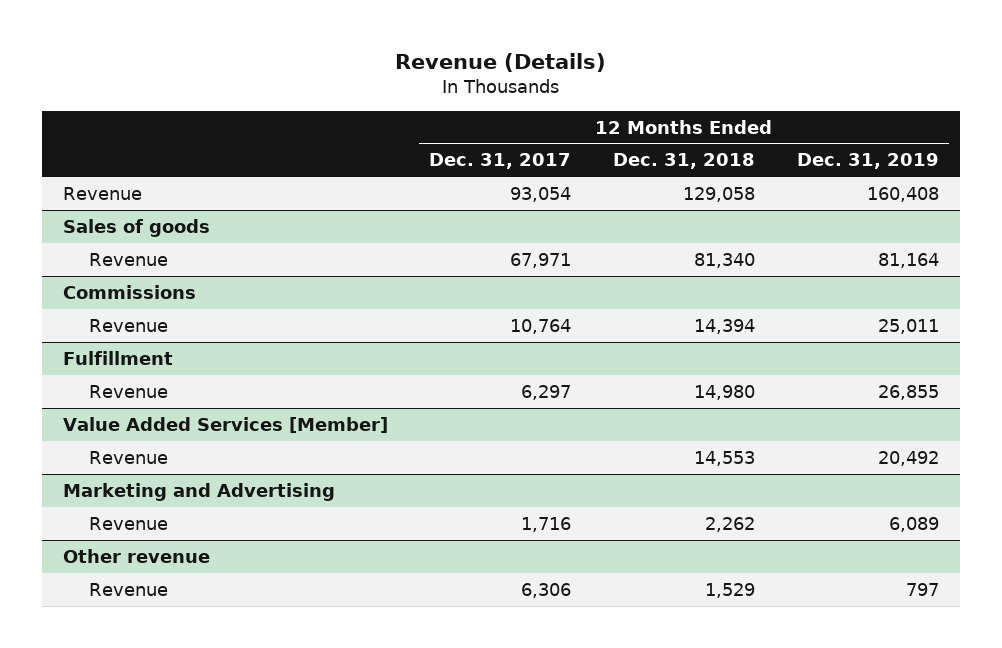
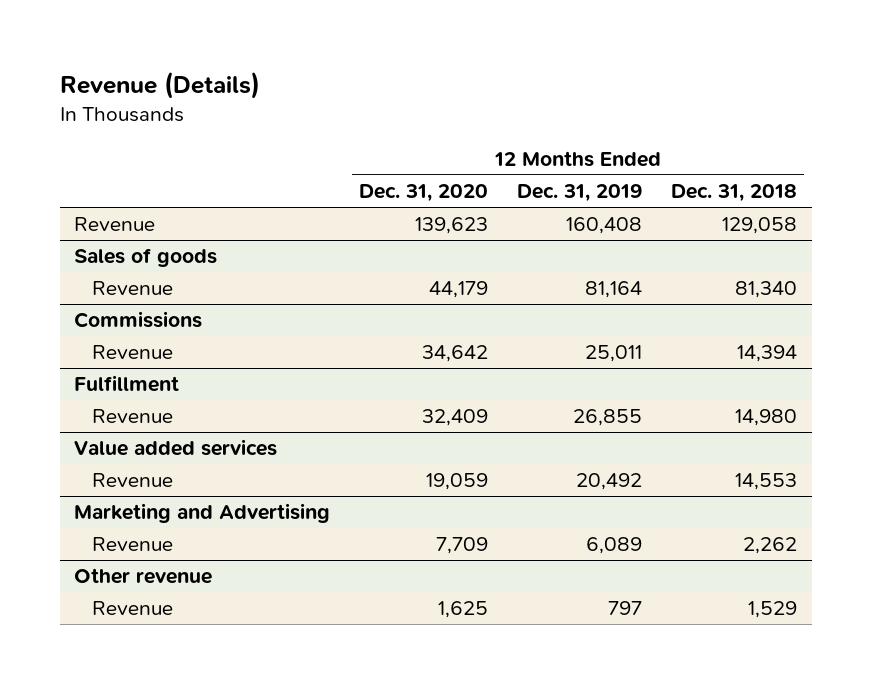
[429,153,572,170] Dec. 31, 2017 -> none
none -> [359,184,489,203] Dec. 31, 2020
[62,416,388,433] Value Added Services [Member] -> [74,439,278,457] Value added services

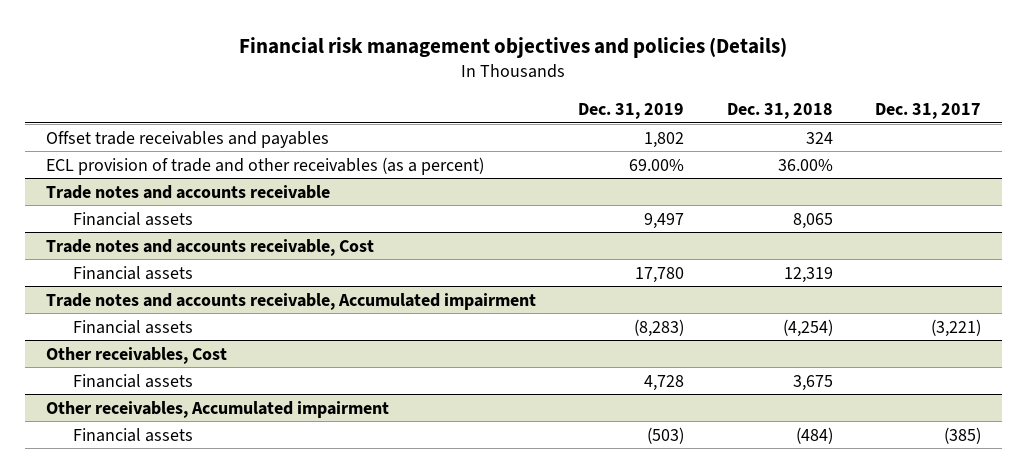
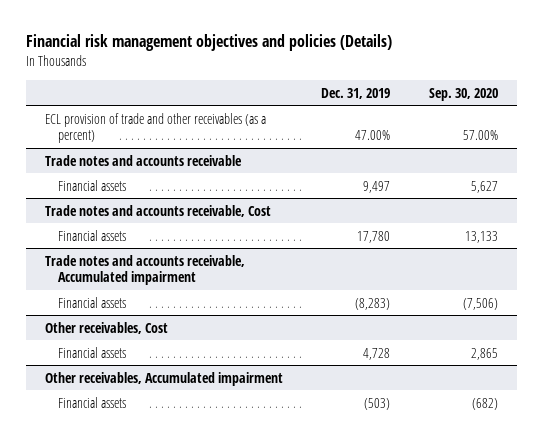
[726,102,833,119] Dec. 31, 2018 -> none
[875,102,982,119] Dec. 31, 2017 -> none
none -> [428,87,498,101] Sep. 30, 2020
[45,130,329,148] Offset trade receivables and payables -> none
[629,158,685,171] 69.00% -> [355,129,391,140] 47.00%

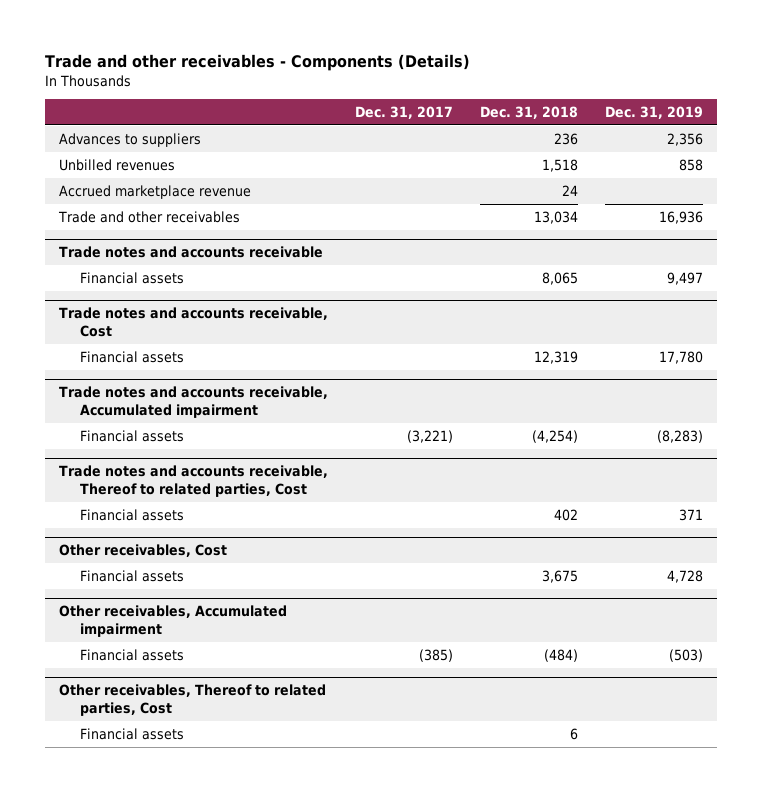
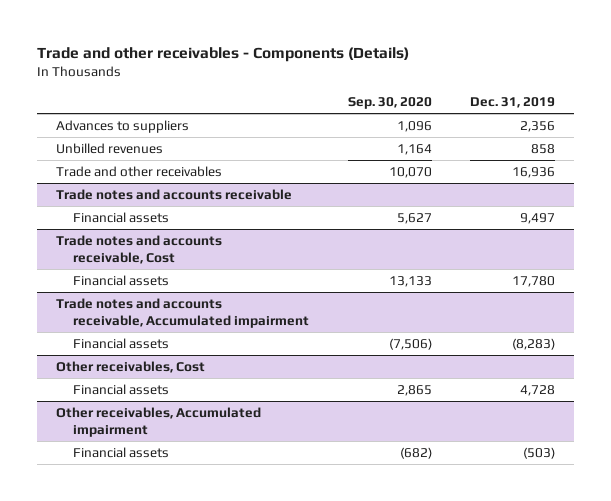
[355,106,454,120] Dec. 31, 2017 -> none
[480,106,579,120] Dec. 31, 2018 -> none
none -> [347,96,432,109] Sep. 30, 2020
[58,184,251,199] Accrued marketplace revenue -> none
[58,464,328,497] Trade notes and accounts receivable, Thereof to related parties, Cost -> none
[79,508,184,521] Financial assets -> none
[58,683,326,716] Other receivables, Thereof to related parties, Cost -> none
[79,727,184,740] Financial assets -> none

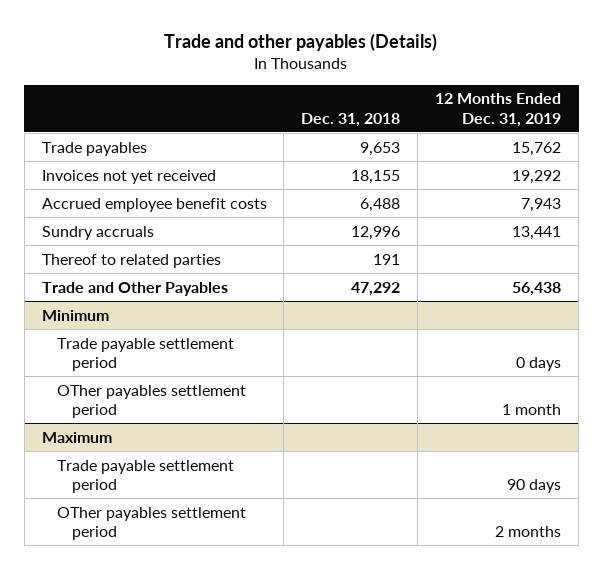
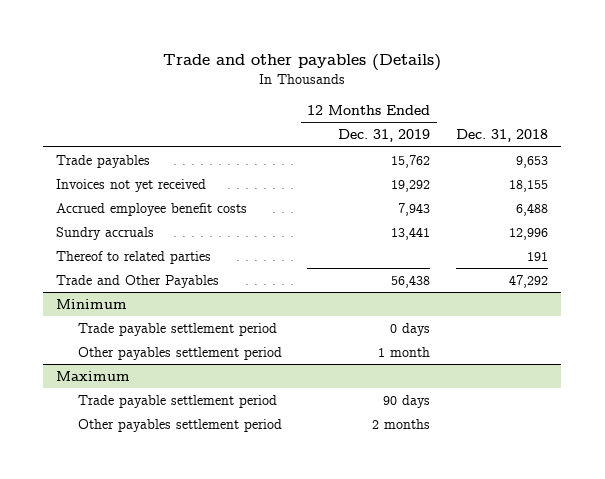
[56,384,246,418] OTher payables settlement period -> [77,346,282,360] Other payables settlement period
[56,506,246,540] OTher payables settlement period -> [77,418,282,432] Other payables settlement period

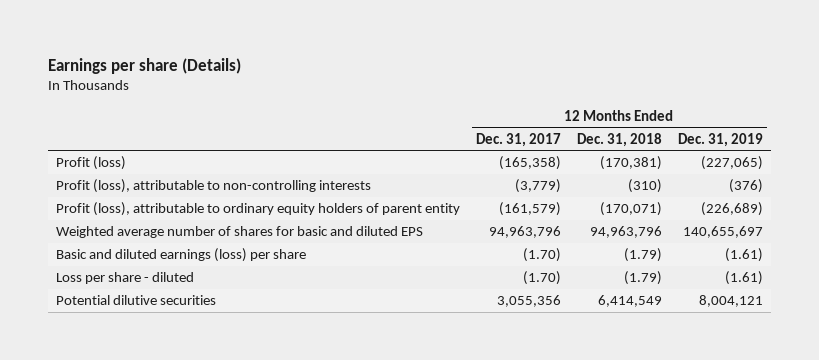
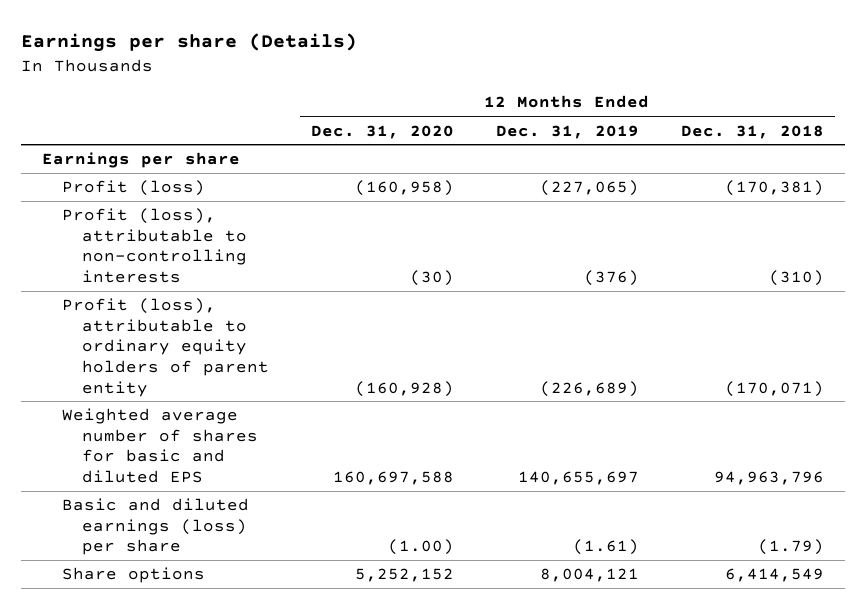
[475,132,561,147] Dec. 31, 2017 -> none
none -> [310,124,454,139] Dec. 31, 2020
none -> [41,152,240,169] Earnings per share
[55,272,194,285] Loss per share - diluted -> none
[55,295,216,306] Potential dilutive securities -> [61,567,205,584] Share options

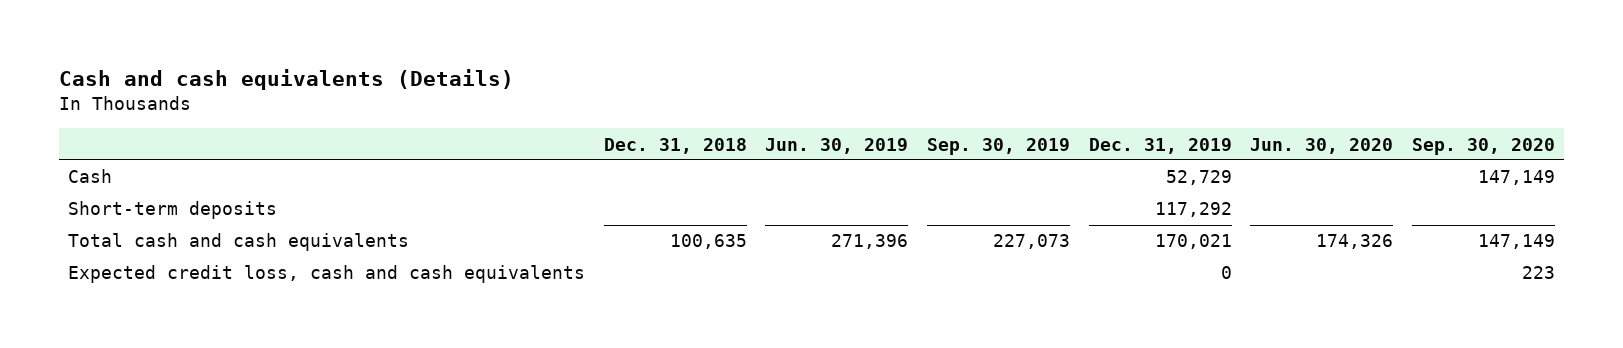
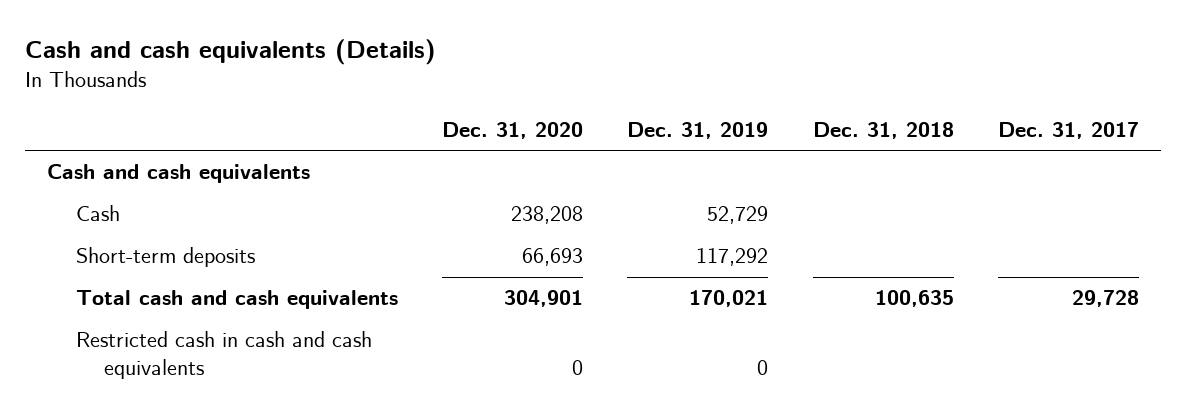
[765,137,909,154] Jun. 30, 2019 -> none
[926,137,1070,155] Sep. 30, 2019 -> none
[1250,137,1394,154] Jun. 30, 2020 -> none
[1411,137,1555,155] Sep. 30, 2020 -> none
none -> [442,121,584,139] Dec. 31, 2020
none -> [997,121,1139,139] Dec. 31, 2017
none -> [47,164,311,184] Cash and cash equivalents
[67,265,585,284] Expected credit loss, cash and cash equivalents -> none
none -> [75,331,372,379] Restricted cash in cash and cash equivalents

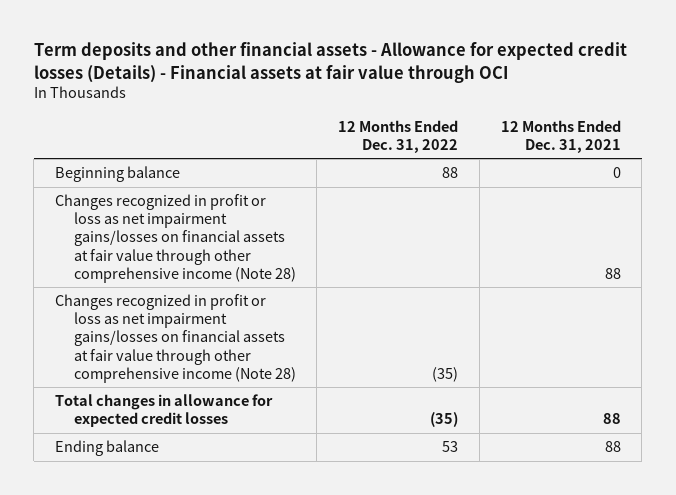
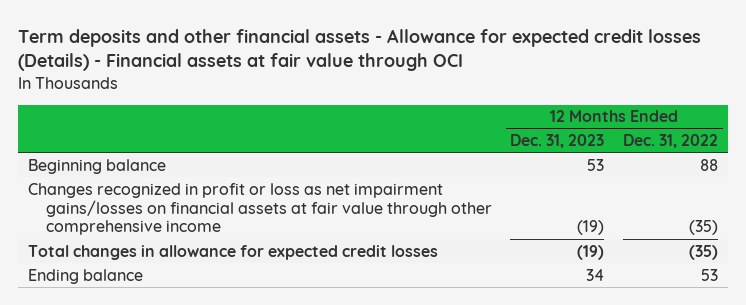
[500,119,621,153] 12 Months Ended Dec. 31, 2021 -> none
none -> [510,134,605,149] Dec. 31, 2023
[55,194,296,283] Changes recognized in profit or loss as net impairment gains/losses on financial assets at fair value through other comprehensive income (Note 28) -> none
[55,294,296,383] Changes recognized in profit or loss as net impairment gains/losses on financial assets at fair value through other comprehensive income (Note 28) -> [27,182,492,236] Changes recognized in profit or loss as net impairment gains/losses on financial assets at fair value through other comprehensive income

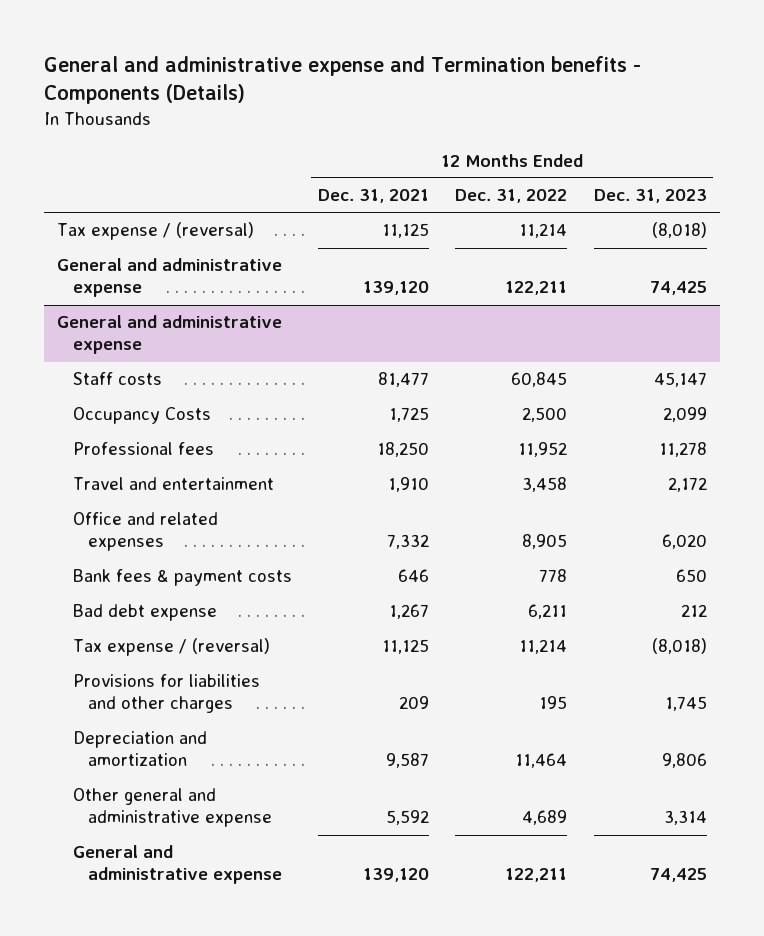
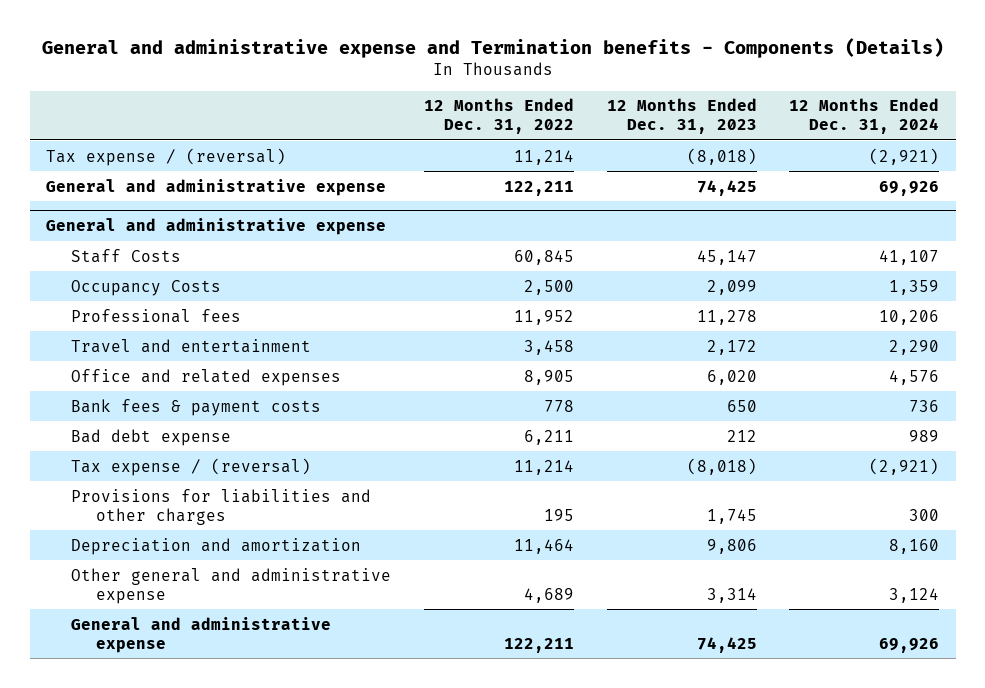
[317,189,429,204] Dec. 31, 2021 -> none
none -> [789,98,940,135] 12 Months Ended Dec. 31, 2024
[72,372,162,386] Staff costs -> [71,248,182,263] Staff Costs

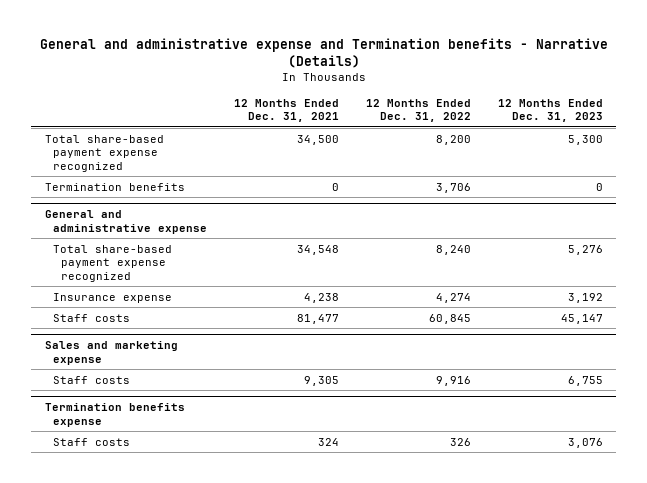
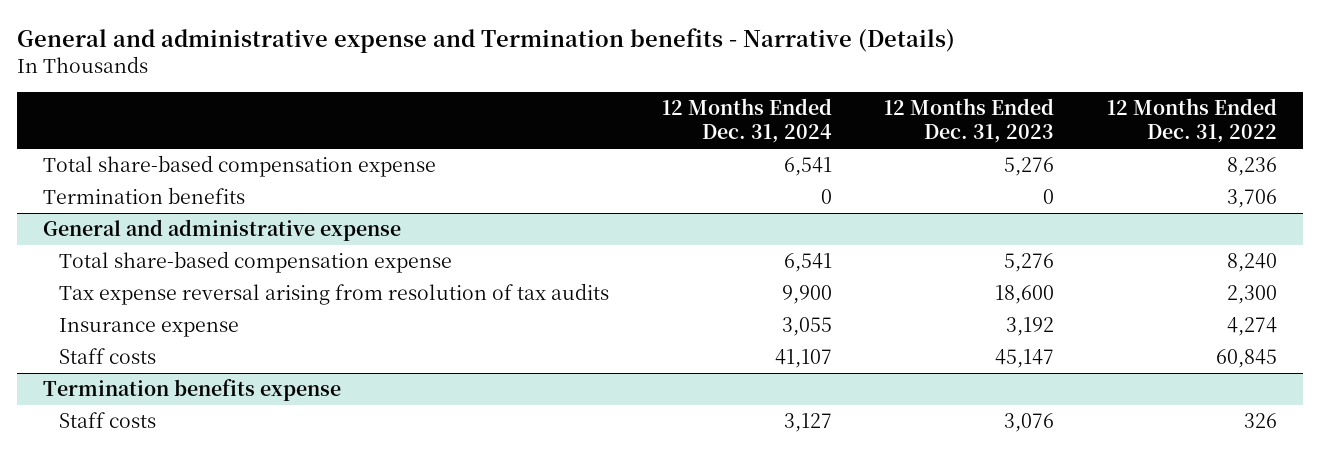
[233,98,339,123] 12 Months Ended Dec. 31, 2021 -> none
none -> [661,98,832,144] 12 Months Ended Dec. 31, 2024
[44,134,164,172] Total share-based payment expense recognized -> [42,155,436,178] Total share-based compensation expense
[435,134,471,145] 8,200 -> [1227,157,1278,177] 8,236
[567,134,603,145] 5,300 -> [1004,157,1055,177] 5,276
[52,244,172,282] Total share-based payment expense recognized -> [59,251,453,274] Total share-based compensation expense
none -> [59,283,610,306] Tax expense reversal arising from resolution of tax audits
[44,341,178,365] Sales and marketing expense -> none
[52,375,130,384] Staff costs -> none

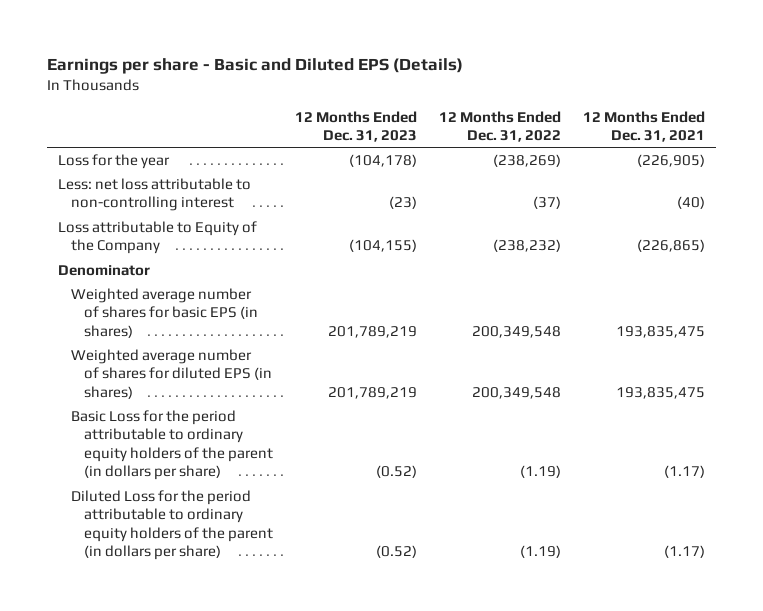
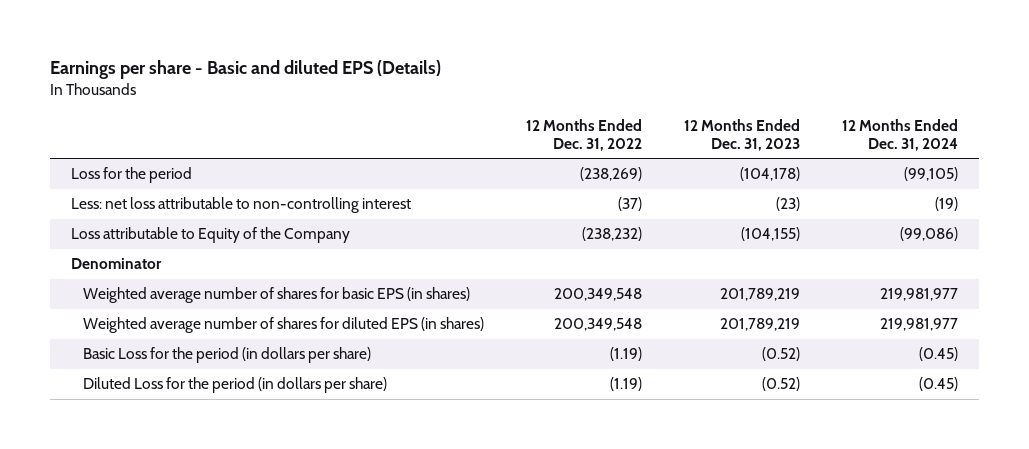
[46,57,463,74] Earnings per share - Basic and Diluted EPS (Details) -> [49,59,441,79] Earnings per share - Basic and diluted EPS (Details)
[583,110,706,142] 12 Months Ended Dec. 31, 2021 -> none
none -> [842,118,959,151] 12 Months Ended Dec. 31, 2024
[57,153,170,169] Loss for the year -> [70,167,192,184] Loss for the period
[70,409,273,481] Basic Loss for the period attributable to ordinary equity holders of the parent (in dollars per share) -> [82,347,371,364] Basic Loss for the period (in dollars per share)
[70,489,273,561] Diluted Loss for the period attributable to ordinary equity holders of the parent (in dollars per share) -> [82,377,387,394] Diluted Loss for the period (in dollars per share)

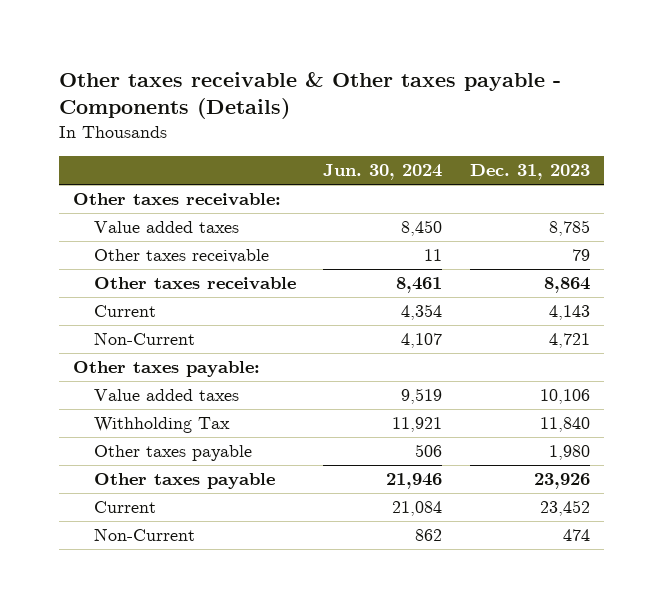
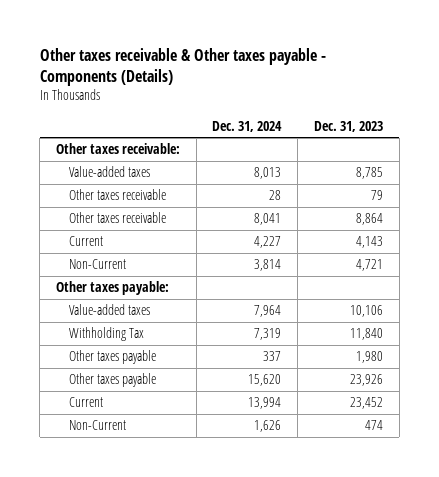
[323,164,443,181] Jun. 30, 2024 -> none
none -> [212,120,283,132] Dec. 31, 2024
[93,221,239,234] Value added taxes -> [69,166,151,178] Value-added taxes
[93,389,239,402] Value added taxes -> [69,304,151,316] Value-added taxes

